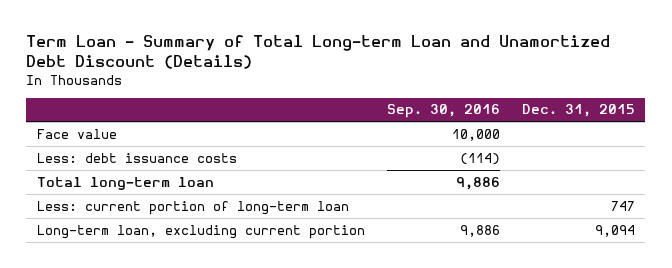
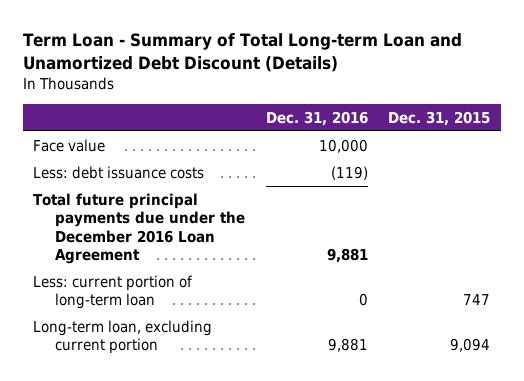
[386,104,500,119] Sep. 30, 2016 -> none
none -> [265,110,368,126] Dec. 31, 2016
[37,176,215,190] Total long-term loan -> [33,192,246,264] Total future principal payments due under the December 2016 Loan Agreement

